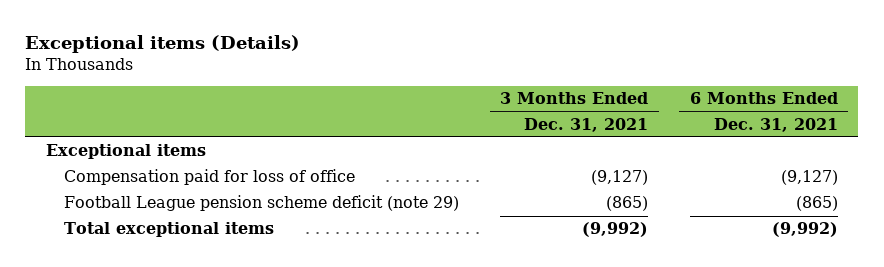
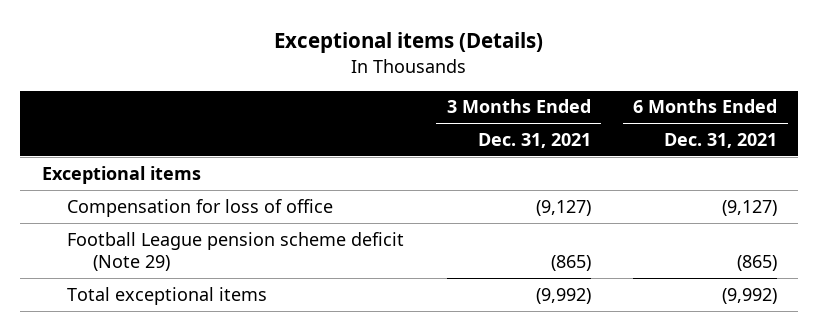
[64,169,356,186] Compensation paid for loss of office -> [67,198,334,217] Compensation for loss of office
[64,195,460,212] Football League pension scheme deficit (note 29) -> [67,231,405,272] Football League pension scheme deficit (Note 29)

